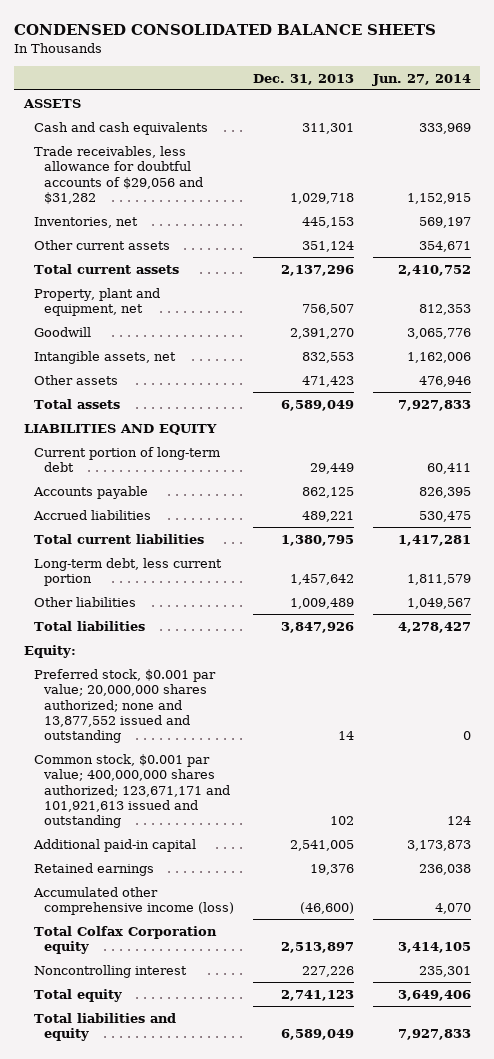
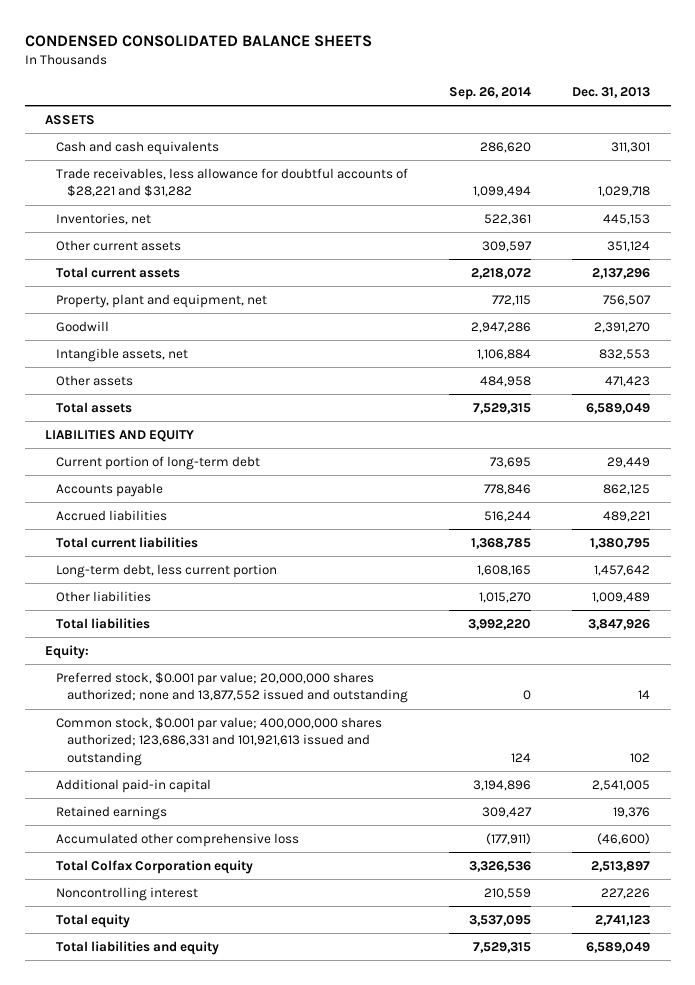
[371,73,471,86] Jun. 27, 2014 -> none
none -> [449,87,532,101] Sep. 26, 2014
[33,145,204,205] Trade receivables, less allowance for doubtful accounts of $29,056 and $31,282 -> [56,168,409,198] Trade receivables, less allowance for doubtful accounts of $28,221 and $31,282
[33,753,231,829] Common stock, $0.001 par value; 400,000,000 shares authorized; 123,671,171 and 101,921,613 issued and outstanding -> [56,717,383,766] Common stock, $0.001 par value; 400,000,000 shares authorized; 123,686,331 and 101,921,613 issued and outstanding
[32,886,235,916] Accumulated other comprehensive income (loss) -> [56,833,300,848] Accumulated other comprehensive loss

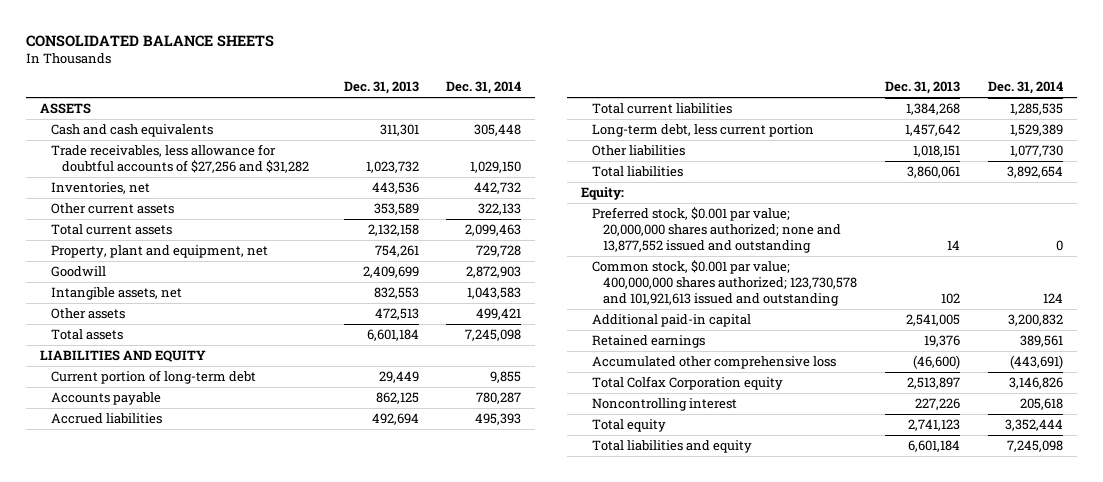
[24,34,372,47] CONDENSED CONSOLIDATED BALANCE SHEETS -> [26,34,275,47] CONSOLIDATED BALANCE SHEETS
[449,87,532,101] Sep. 26, 2014 -> none
none -> [446,81,522,95] Dec. 31, 2014
[56,168,409,198] Trade receivables, less allowance for doubtful accounts of $28,221 and $31,282 -> [50,144,309,174] Trade receivables, less allowance for doubtful accounts of $27,256 and $31,282
[598,186,651,198] 1,029,718 -> [365,161,419,174] 1,023,732
[603,214,651,226] 445,153 -> [371,182,419,195] 443,536
[607,241,651,253] 351,124 -> [373,203,419,216] 353,589
[592,268,651,280] 2,137,296 -> [367,224,419,237] 2,132,158
[603,295,652,307] 756,507 -> [374,245,419,258] 754,261
[594,322,651,334] 2,391,270 -> [362,266,419,279] 2,409,699
[605,376,651,388] 471,423 -> [374,308,419,321] 472,513
[586,403,651,415] 6,589,049 -> [366,329,419,342] 6,601,184
[603,511,651,523] 489,221 -> [371,413,419,426] 492,694
[590,538,651,550] 1,380,795 -> [905,103,960,116] 1,384,268
[592,592,651,604] 1,009,489 -> [912,145,960,158] 1,018,151
[588,619,651,631] 3,847,926 -> [906,166,960,179] 3,860,061
[56,717,383,766] Common stock, $0.001 par value; 400,000,000 shares authorized; 123,686,331 and 101,921,613 issued and outstanding -> [592,260,858,306] Common stock, $0.001 par value; 400,000,000 shares authorized; 123,730,578 and 101,921,613 issued and outstanding
[586,942,651,954] 6,589,049 -> [907,440,960,453] 6,601,184

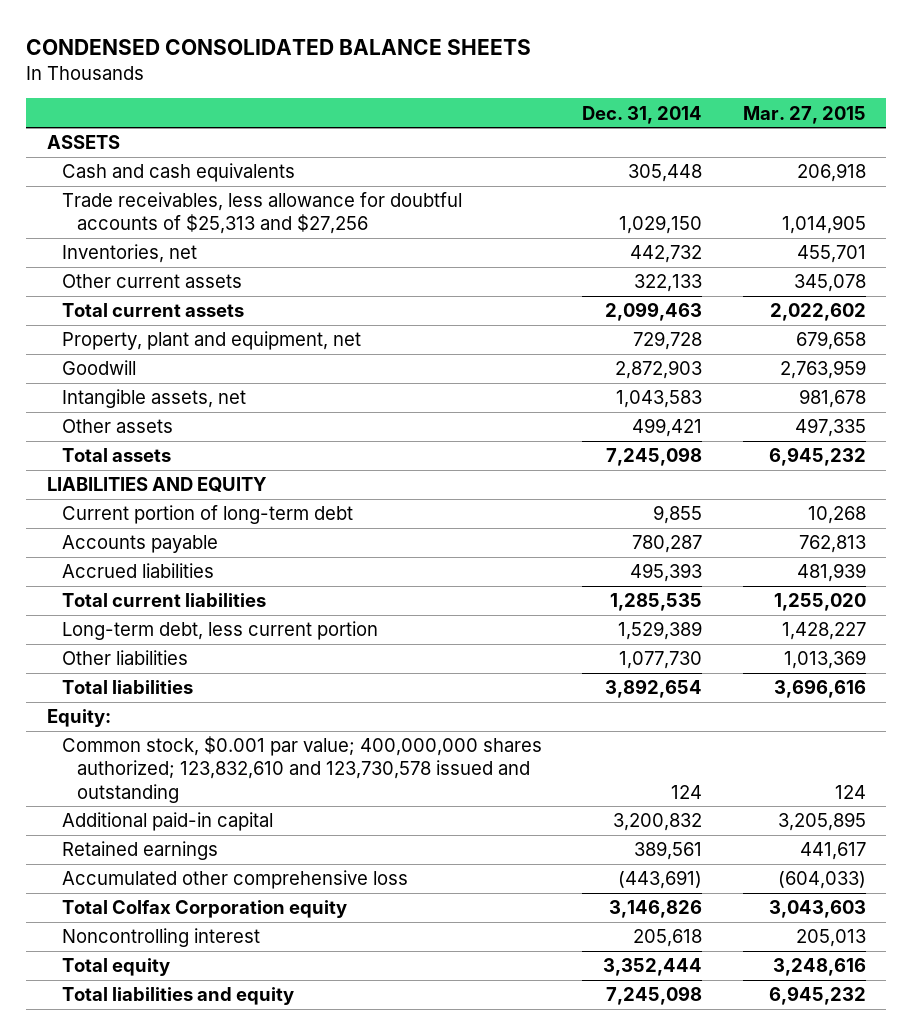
[26,34,275,47] CONSOLIDATED BALANCE SHEETS -> [26,38,532,55] CONDENSED CONSOLIDATED BALANCE SHEETS
[343,81,419,95] Dec. 31, 2013 -> none
none -> [742,105,866,124] Mar. 27, 2015
[50,144,309,174] Trade receivables, less allowance for doubtful accounts of $27,256 and $31,282 -> [61,192,462,235] Trade receivables, less allowance for doubtful accounts of $25,313 and $27,256
[592,207,842,253] Preferred stock, $0.001 par value; 20,000,000 shares authorized; none and 13,877,552 issued and outstanding -> none
[592,260,858,306] Common stock, $0.001 par value; 400,000,000 shares authorized; 123,730,578 and 101,921,613 issued and outstanding -> [61,736,542,803] Common stock, $0.001 par value; 400,000,000 shares authorized; 123,832,610 and 123,730,578 issued and outstanding

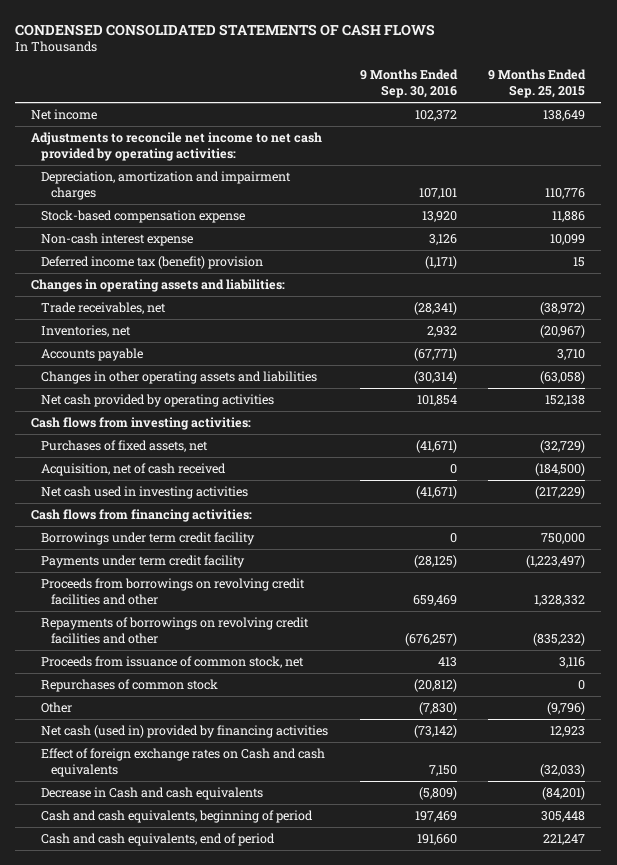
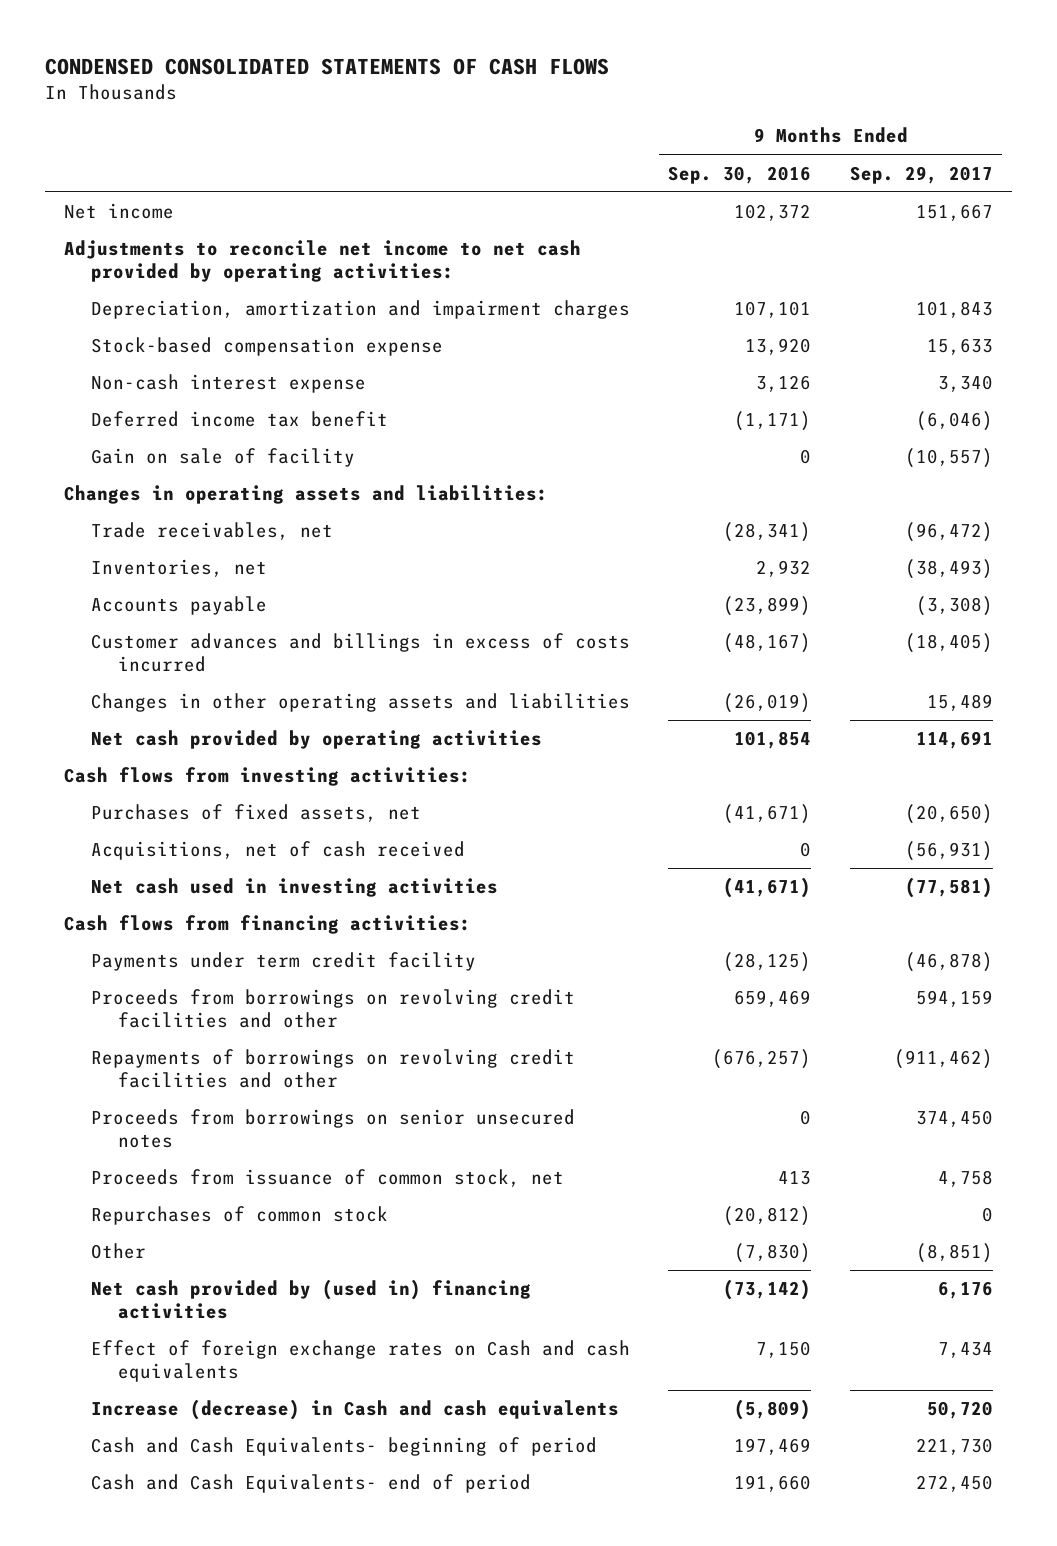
[488,69,587,99] 9 Months Ended Sep. 25, 2015 -> none
none -> [849,165,993,184] Sep. 29, 2017
[41,255,264,269] Deferred income tax (benefit) provision -> [91,411,389,428] Deferred income tax benefit
none -> [91,448,356,468] Gain on sale of facility
[413,347,457,361] (67,771) -> [723,596,812,617] (23,899)
none -> [91,633,631,673] Customer advances and billings in excess of costs incurred
[413,370,457,384] (30,314) -> [723,693,812,714] (26,019)
[41,462,227,476] Acquisition, net of cash received -> [91,841,466,861] Acquisitions, net of cash received
[41,531,256,545] Borrowings under term credit facility -> none
none -> [91,1109,576,1149] Proceeds from borrowings on senior unsecured notes
[41,724,329,738] Net cash (used in) provided by financing activities -> [91,1279,532,1320] Net cash provided by (used in) financing activities
[41,786,264,800] Decrease in Cash and cash equivalents -> [91,1399,620,1421] Increase (decrease) in Cash and cash equivalents
[41,809,314,823] Cash and cash equivalents, beginning of period -> [91,1437,598,1457] Cash and Cash Equivalents- beginning of period
[41,832,276,846] Cash and cash equivalents, end of period -> [91,1474,532,1494] Cash and Cash Equivalents- end of period

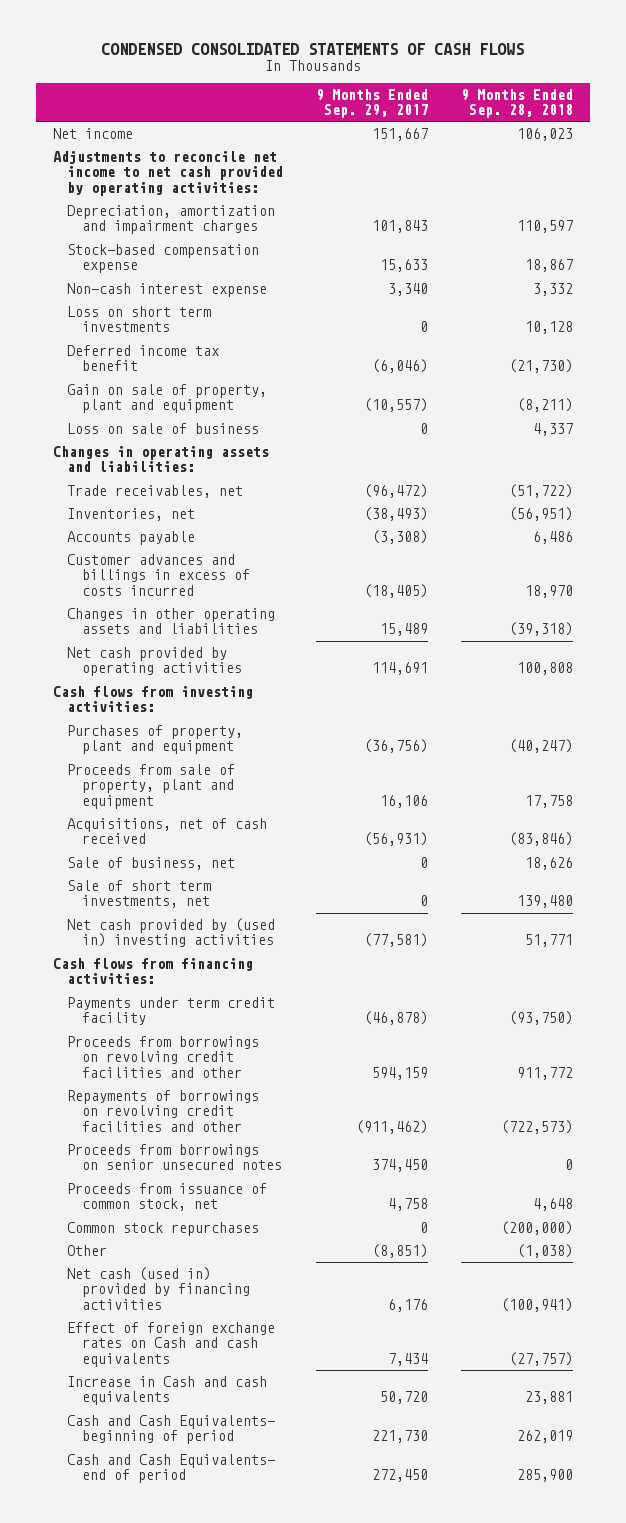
[668,165,812,184] Sep. 30, 2016 -> none
none -> [461,89,574,119] 9 Months Ended Sep. 28, 2018
none -> [67,306,212,333] Loss on short term investments
[91,448,356,468] Gain on sale of facility -> [67,384,268,414] Gain on sale of property, plant and equipment
none -> [67,423,260,435] Loss on sale of business
[91,804,422,823] Purchases of fixed assets, net -> [67,725,244,755] Purchases of property, plant and equipment
[904,804,993,825] (20,650) -> [364,739,429,754] (36,756)
none -> [67,764,236,809] Proceeds from sale of property, plant and equipment
none -> [67,857,236,871] Sale of business, net
none -> [67,880,212,909] Sale of short term investments, net
[91,878,499,898] Net cash used in investing activities -> [67,918,276,948] Net cash provided by (used in) investing activities
[91,1206,389,1226] Repurchases of common stock -> [67,1222,260,1237] Common stock repurchases
[91,1279,532,1320] Net cash provided by (used in) financing activities -> [67,1267,250,1310] Net cash (used in) provided by financing activities
[91,1399,620,1421] Increase (decrease) in Cash and cash equivalents -> [67,1376,268,1406] Increase in Cash and cash equivalents

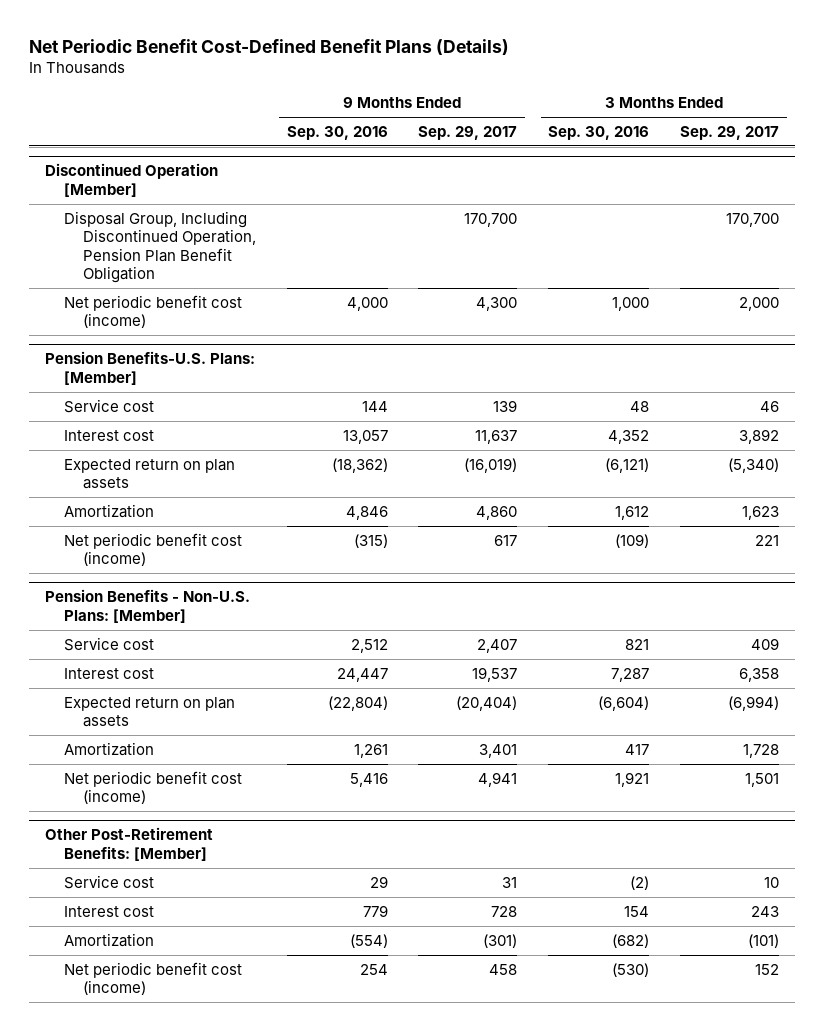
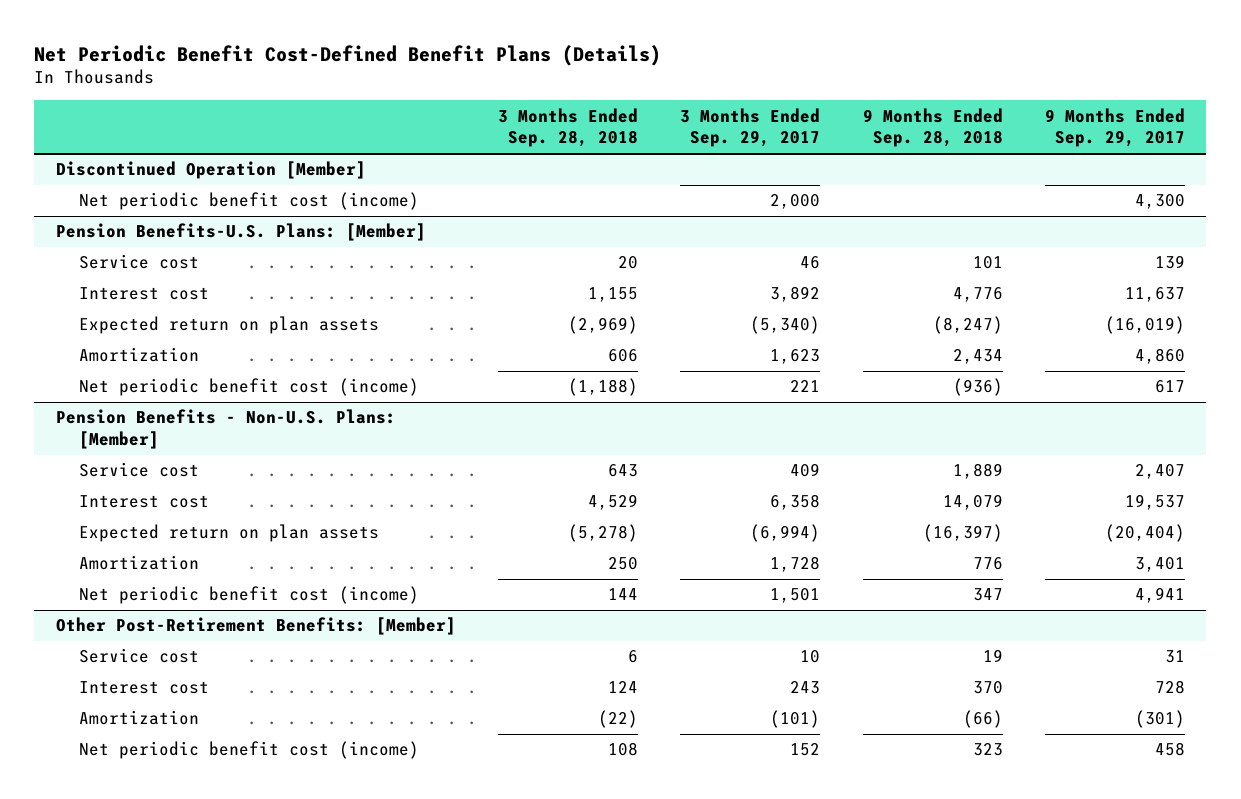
[286,125,388,140] Sep. 30, 2016 -> none
[548,125,650,140] Sep. 30, 2016 -> none
none -> [497,107,638,148] 3 Months Ended Sep. 28, 2018
none -> [862,107,1003,148] 9 Months Ended Sep. 28, 2018
[63,210,256,284] Disposal Group, Including Discontinued Operation, Pension Plan Benefit Obligation -> none

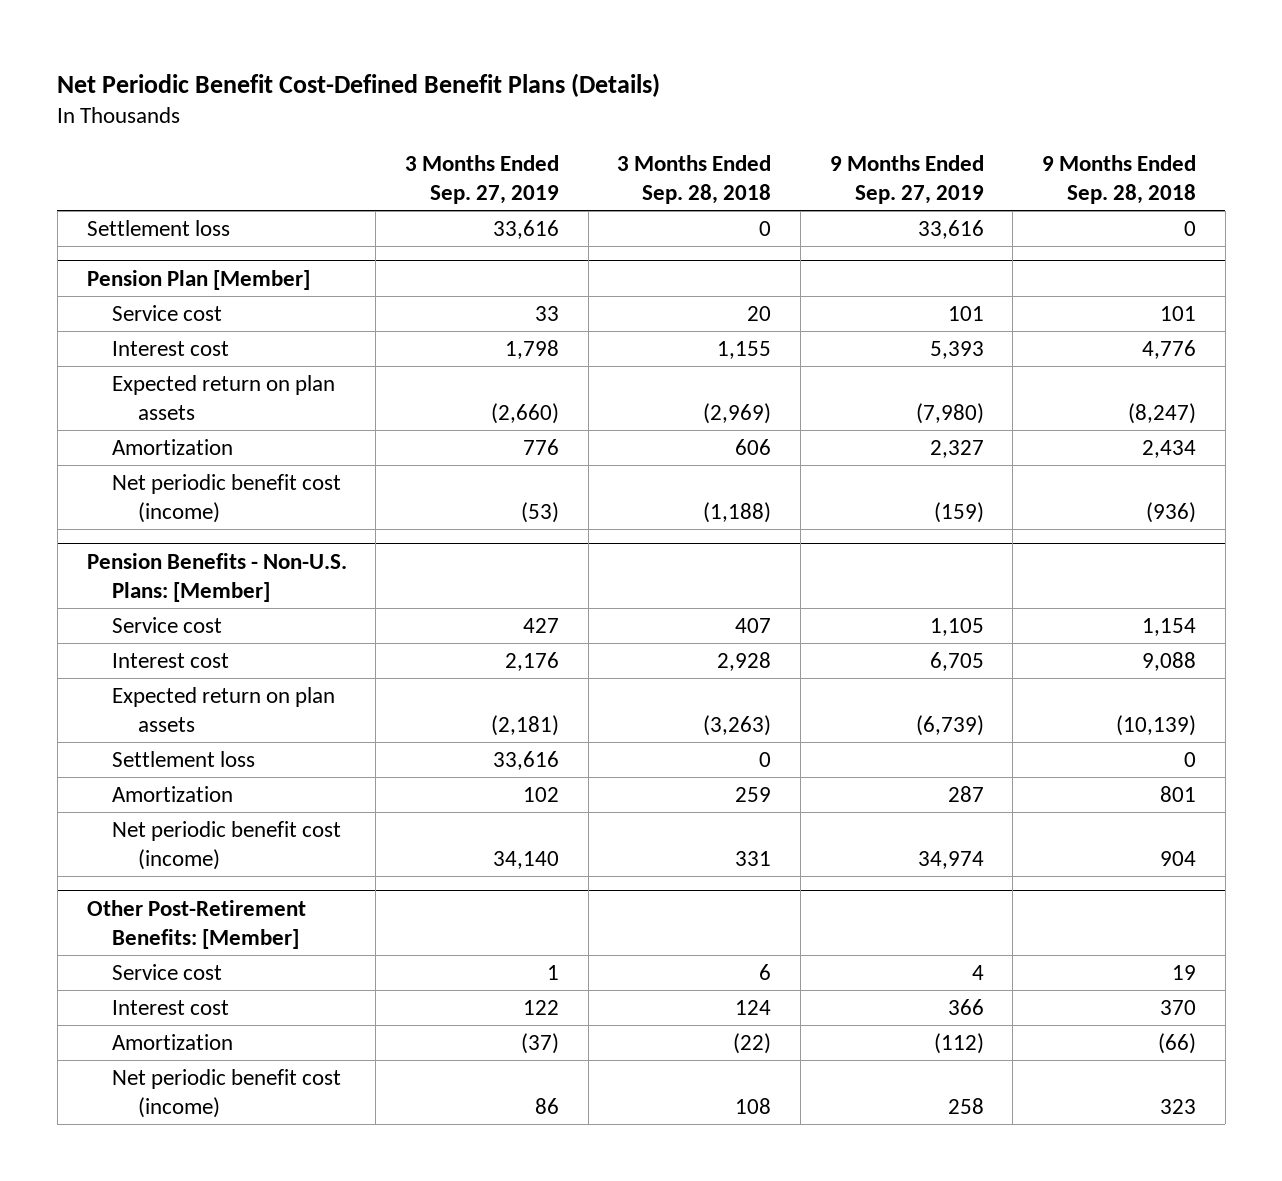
[680,107,821,148] 3 Months Ended Sep. 29, 2017 -> none
[1045,107,1186,148] 9 Months Ended Sep. 29, 2017 -> none
none -> [404,154,559,204] 3 Months Ended Sep. 27, 2019
none -> [829,154,984,204] 9 Months Ended Sep. 27, 2019
[55,161,366,180] Discontinued Operation [Member] -> none
[79,192,420,211] Net periodic benefit cost (income) -> none
none -> [86,220,230,237] Settlement loss
[55,223,426,242] Pension Benefits-U.S. Plans: [Member] -> [86,269,310,290] Pension Plan [Member]
[607,464,638,478] 643 -> [735,618,772,634] 407
[952,463,1003,480] 1,889 -> [1141,618,1196,637] 1,154
[587,494,638,511] 4,529 -> [717,652,772,672] 2,928
[942,494,1003,511] 14,079 -> [1141,652,1196,672] 9,088
[567,524,638,543] (5,278) -> [703,715,772,737] (3,263)
[922,524,1003,543] (16,397) -> [1115,715,1196,737] (10,139)
none -> [112,751,256,768] Settlement loss
[607,557,638,571] 250 -> [735,787,772,803] 259
[972,557,1003,571] 776 -> [1159,786,1196,803] 801
[607,588,638,601] 144 -> [735,851,772,867] 331
[972,588,1003,602] 347 -> [1159,851,1196,867] 904

